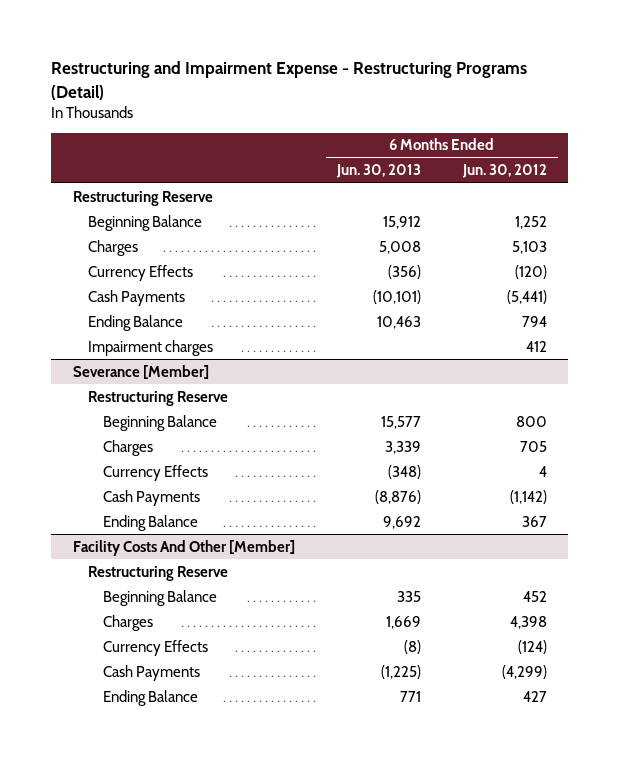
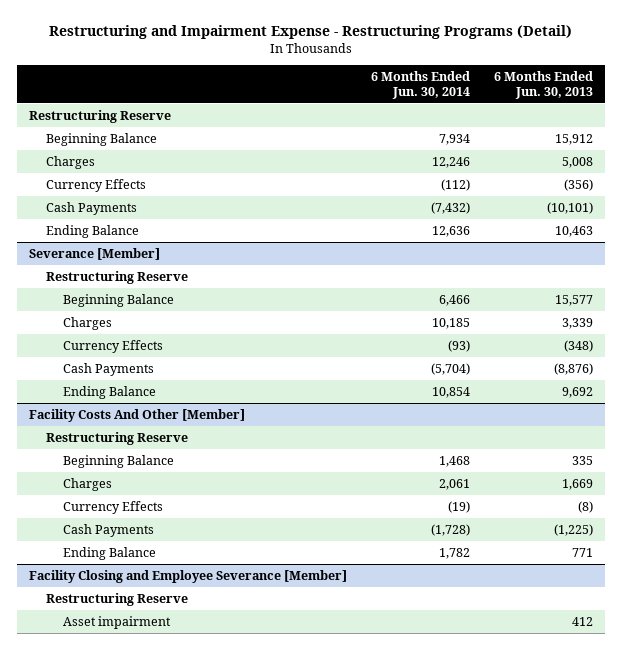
[462,164,548,179] Jun. 30, 2012 -> none
none -> [371,71,471,99] 6 Months Ended Jun. 30, 2014
[87,339,213,356] Impairment charges -> none
none -> [29,570,348,584] Facility Closing and Employee Severance [Member]
none -> [46,593,189,607] Restructuring Reserve
none -> [63,616,172,630] Asset impairment

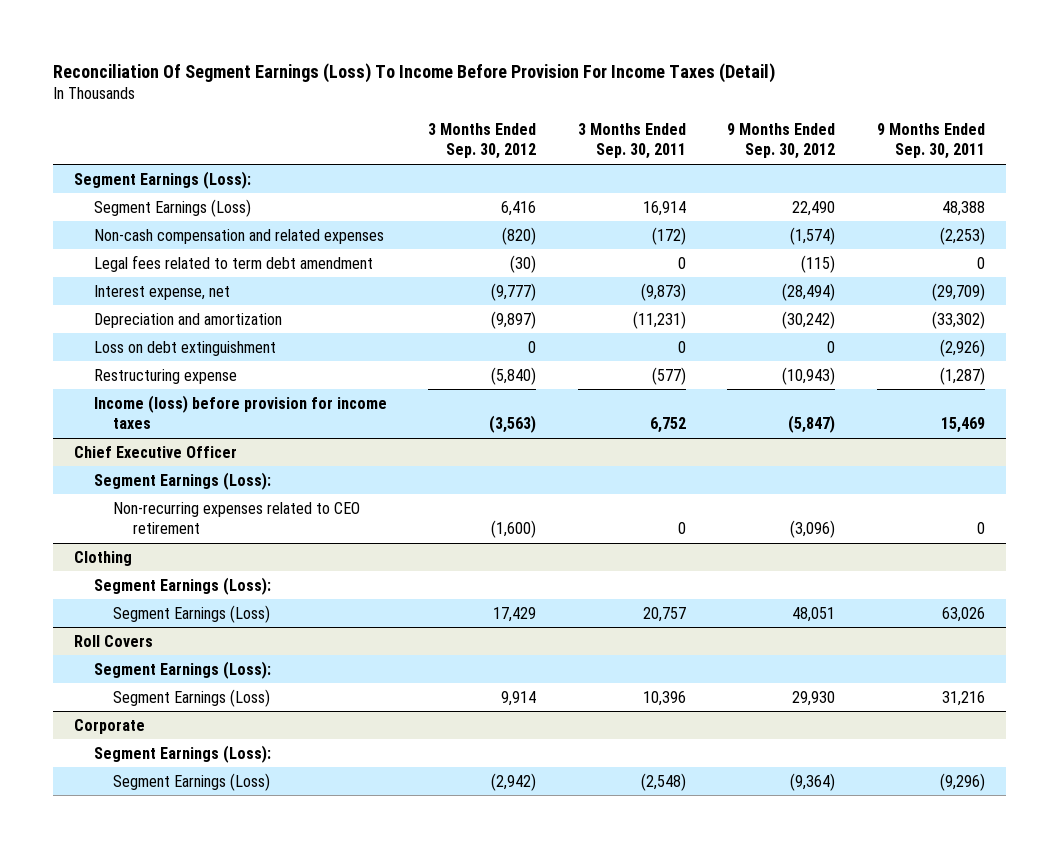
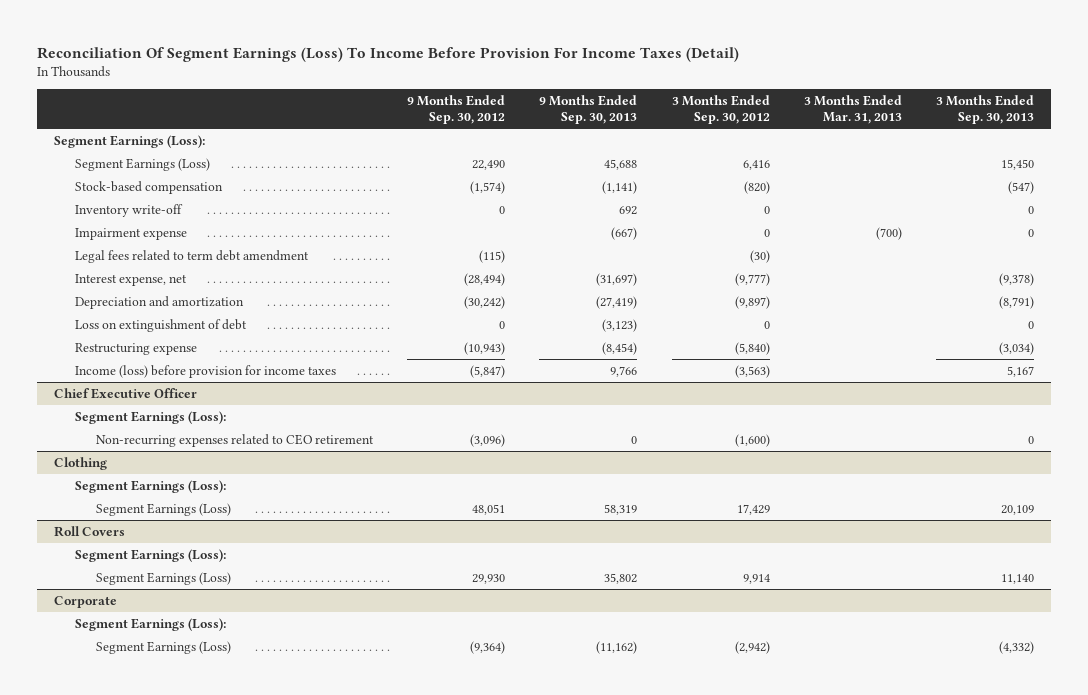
[577,123,686,160] 3 Months Ended Sep. 30, 2011 -> none
[876,123,985,160] 9 Months Ended Sep. 30, 2011 -> none
none -> [539,94,638,125] 9 Months Ended Sep. 30, 2013
none -> [803,94,902,125] 3 Months Ended Mar. 31, 2013
none -> [936,94,1035,125] 3 Months Ended Sep. 30, 2013
[93,228,384,244] Non-cash compensation and related expenses -> [75,180,224,194] Stock-based compensation
none -> [75,203,184,217] Inventory write-off
none -> [75,227,188,240] Impairment expense
[93,340,276,356] Loss on debt extinguishment -> [75,318,248,332] Loss on extinguishment of debt

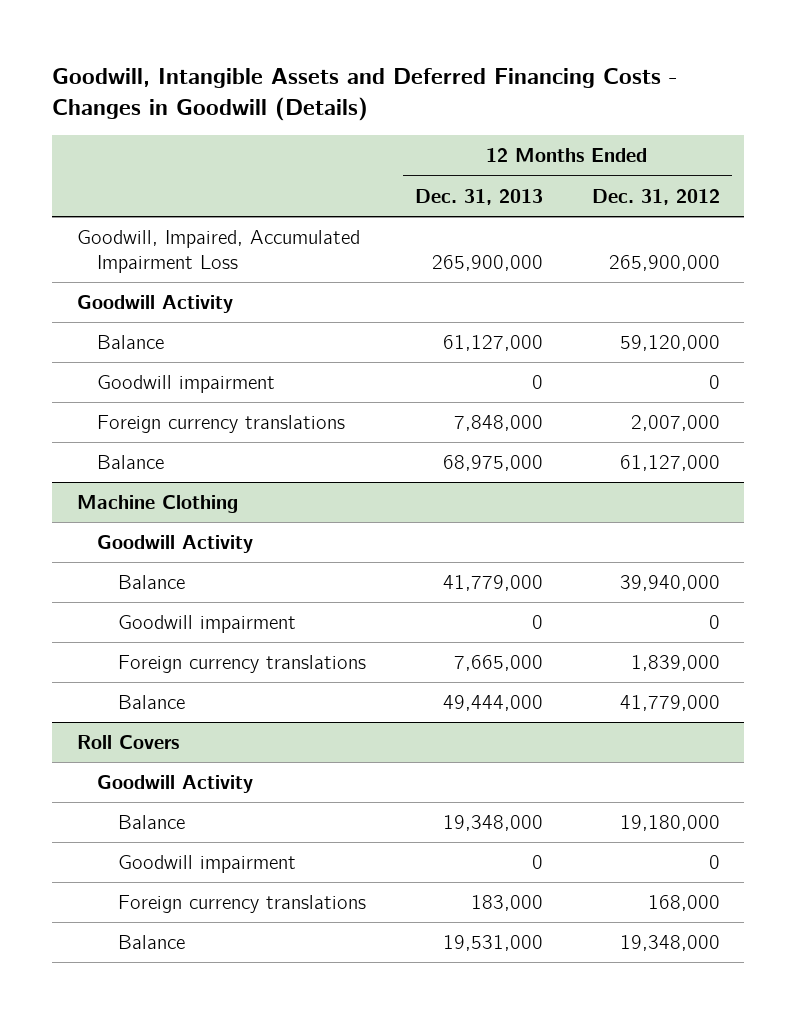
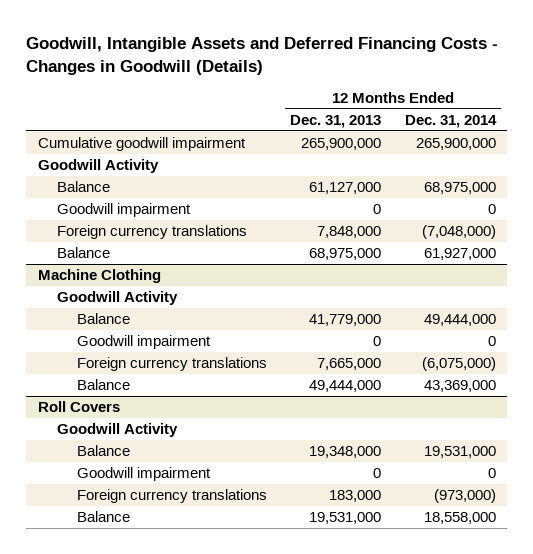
[591,188,720,205] Dec. 31, 2012 -> none
none -> [404,114,497,128] Dec. 31, 2014
[76,230,360,274] Goodwill, Impaired, Accumulated Impairment Loss -> [37,137,246,152] Cumulative goodwill impairment

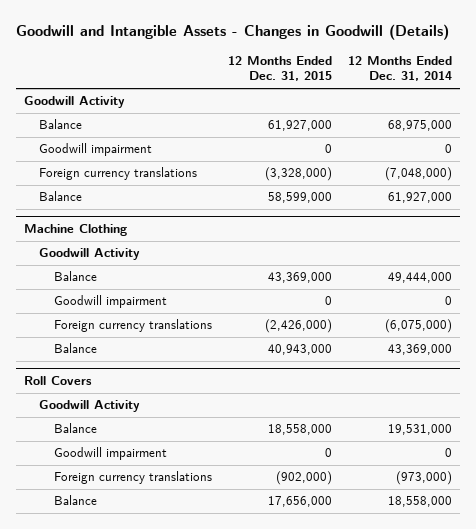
[26,36,499,75] Goodwill, Intangible Assets and Deferred Financing Costs - Changes in Goodwill (Details) -> [15,23,449,40] Goodwill and Intangible Assets - Changes in Goodwill (Details)
[290,114,382,128] Dec. 31, 2013 -> none
none -> [228,55,333,82] 12 Months Ended Dec. 31, 2015
[37,137,246,152] Cumulative goodwill impairment -> none

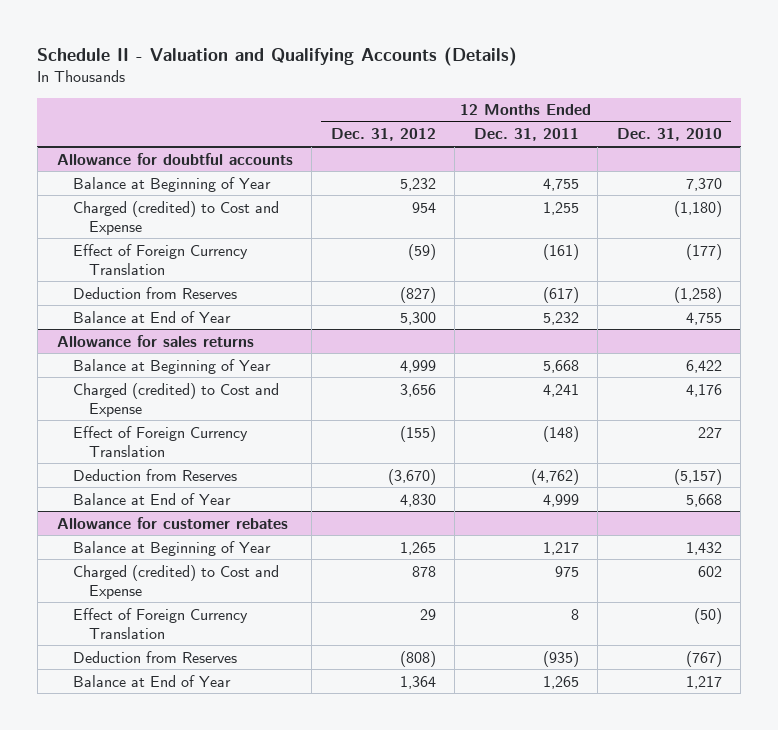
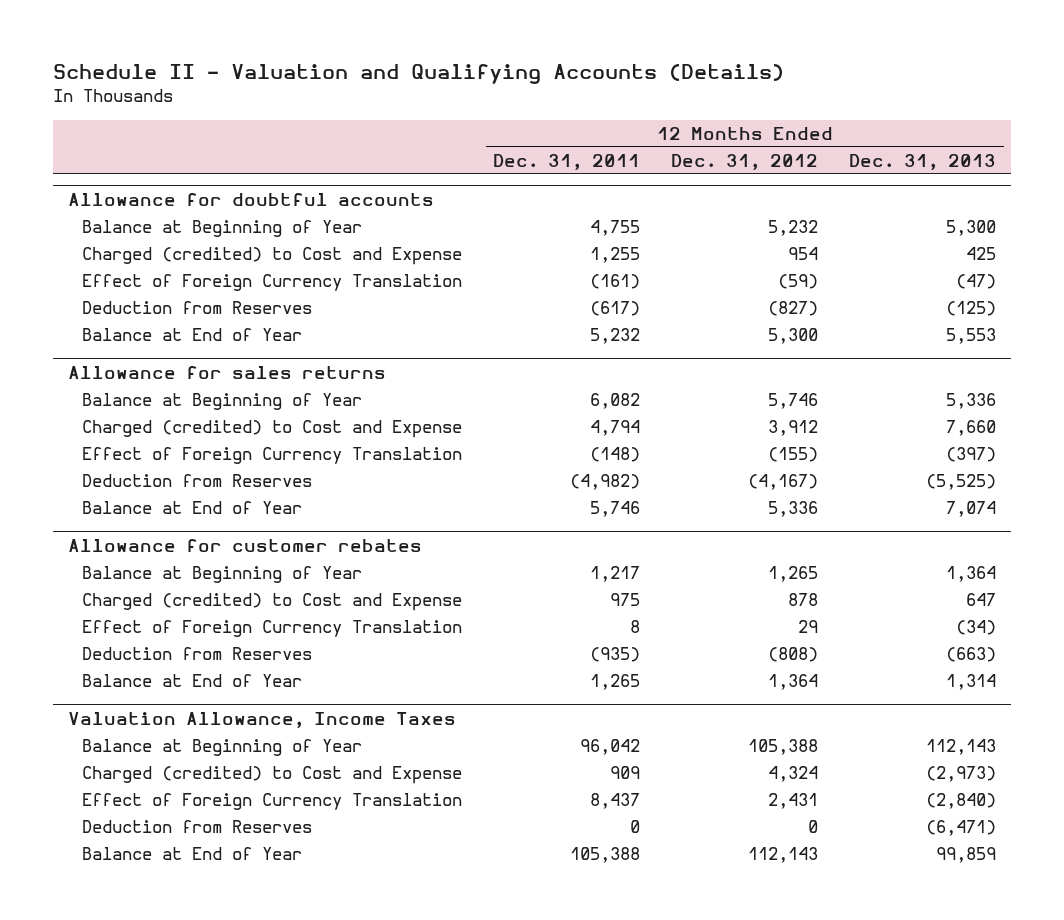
[616,128,722,142] Dec. 31, 2010 -> none
none -> [849,153,997,170] Dec. 31, 2013
[399,359,436,373] 4,999 -> [768,393,819,410] 5,746
[542,359,579,373] 5,668 -> [590,393,641,410] 6,082
[399,383,436,397] 3,656 -> [768,420,819,437] 3,912
[542,383,579,397] 4,241 -> [590,420,641,437] 4,794
[387,468,436,485] (3,670) -> [748,474,819,491] (4,167)
[530,468,579,485] (4,762) -> [570,474,641,491] (4,982)
[399,493,436,507] 4,830 -> [768,501,819,518] 5,336
[542,493,579,507] 4,999 -> [590,501,641,518] 5,746
none -> [68,711,457,728] Valuation Allowance, Income Taxes
none -> [82,739,363,757] Balance at Beginning of Year
none -> [82,766,463,785] Charged (credited) to Cost and Expense
none -> [82,793,463,811] Effect of Foreign Currency Translation
none -> [82,820,313,834] Deduction from Reserves
none -> [82,847,303,861] Balance at End of Year

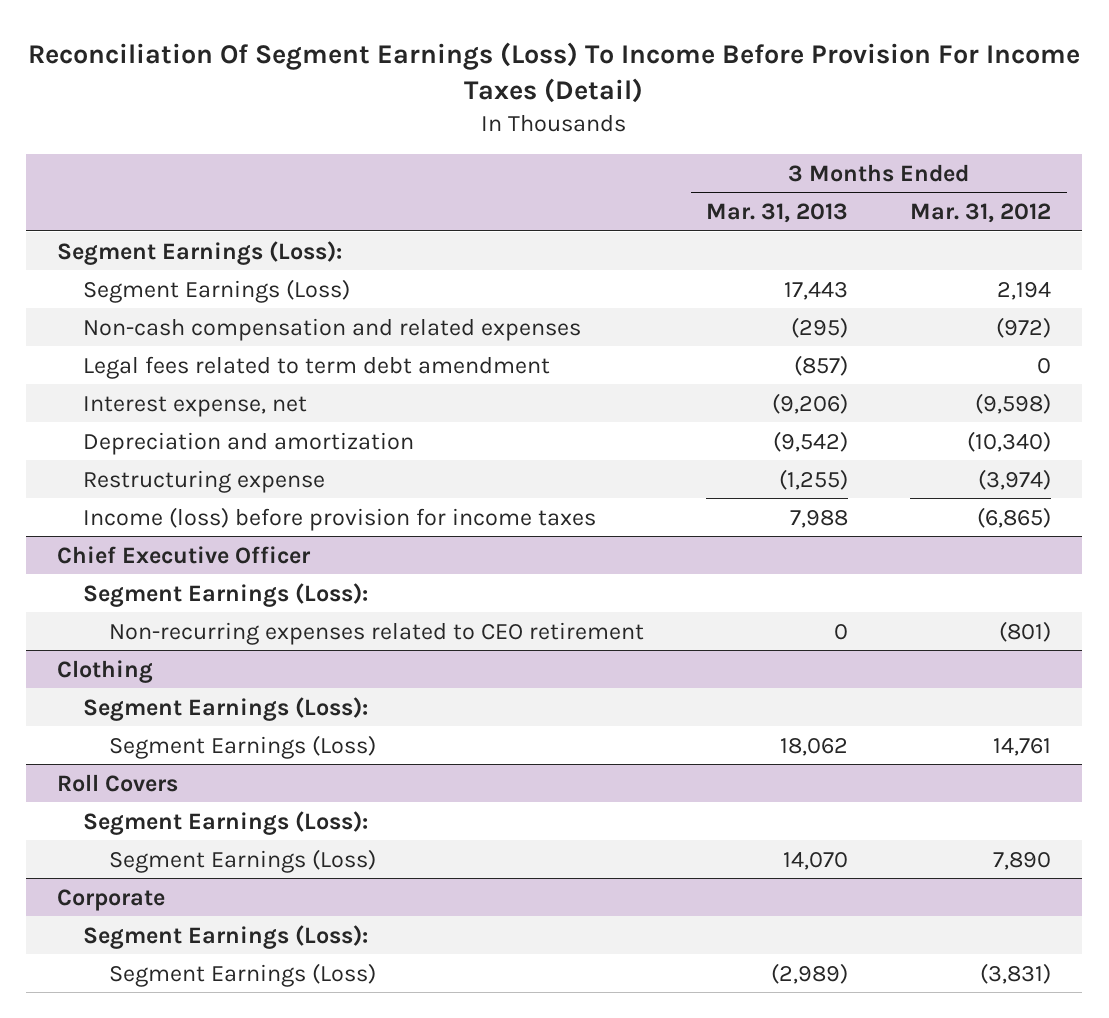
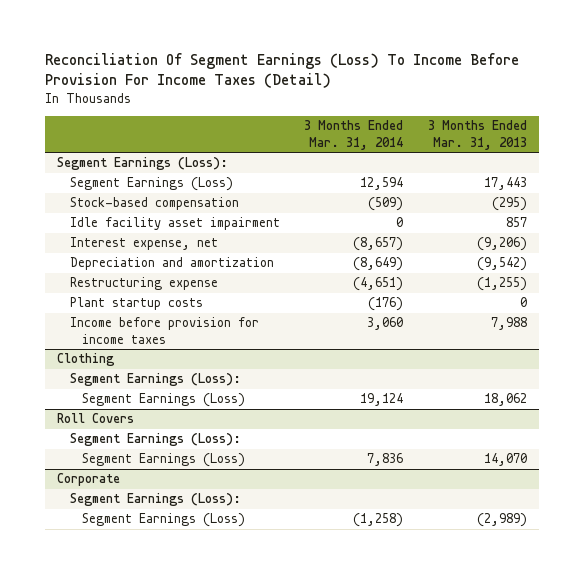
[910,203,1052,224] Mar. 31, 2012 -> none
none -> [304,120,404,150] 3 Months Ended Mar. 31, 2014
[83,355,551,379] Legal fees related to term debt amendment -> none
[83,317,582,341] Non-cash compensation and related expenses -> [69,197,239,211] Stock-based compensation
none -> [69,217,280,231] Idle facility asset impairment
[57,545,312,564] Chief Executive Officer -> none
[83,582,369,607] Segment Earnings (Loss): -> none
[109,621,645,645] Non-recurring expenses related to CEO retirement -> none
none -> [69,297,203,311] Plant startup costs
[83,506,597,531] Income (loss) before provision for income taxes -> [69,317,259,344] Income before provision for income taxes

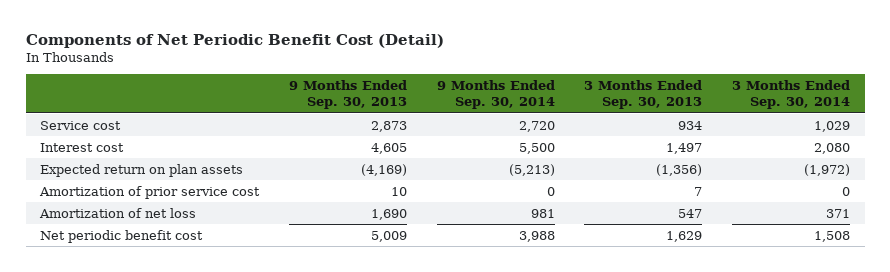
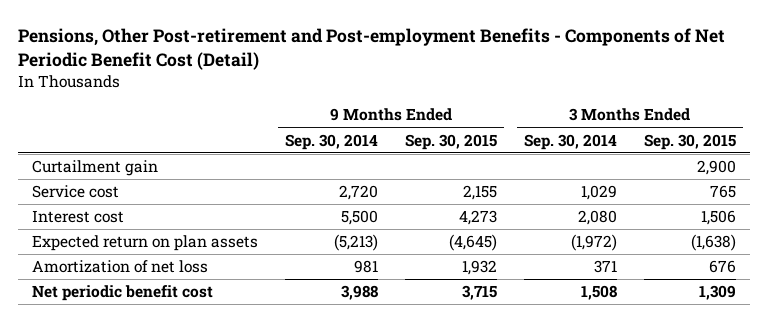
[25,34,444,49] Components of Net Periodic Benefit Cost (Detail) -> [18,28,726,71] Pensions, Other Post-retirement and Post-employment Benefits - Components of Net Periodic Benefit Cost (Detail)
[289,80,408,110] 9 Months Ended Sep. 30, 2013 -> none
[584,80,703,110] 3 Months Ended Sep. 30, 2013 -> none
none -> [404,133,497,150] Sep. 30, 2015
none -> [644,133,737,150] Sep. 30, 2015
none -> [31,160,158,177] Curtailment gain
[39,185,261,199] Amortization of prior service cost -> none

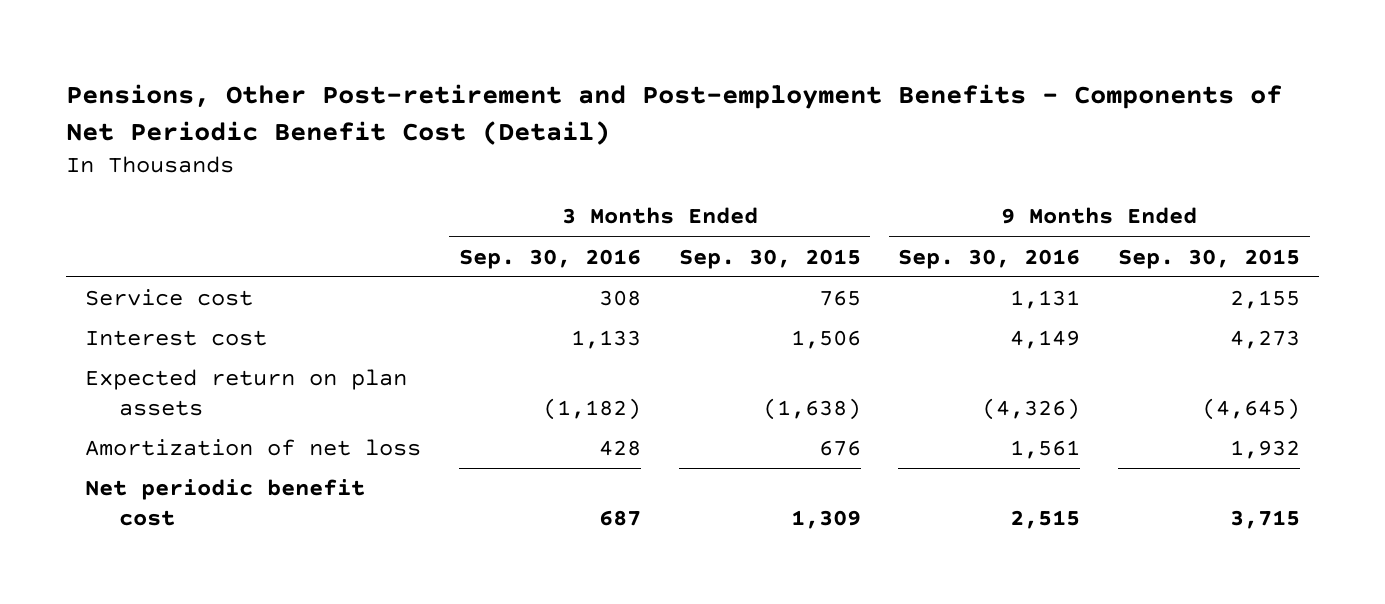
[284,133,378,150] Sep. 30, 2014 -> none
[524,133,618,150] Sep. 30, 2014 -> none
none -> [458,248,641,269] Sep. 30, 2016
none -> [898,248,1081,269] Sep. 30, 2016
[31,160,158,177] Curtailment gain -> none

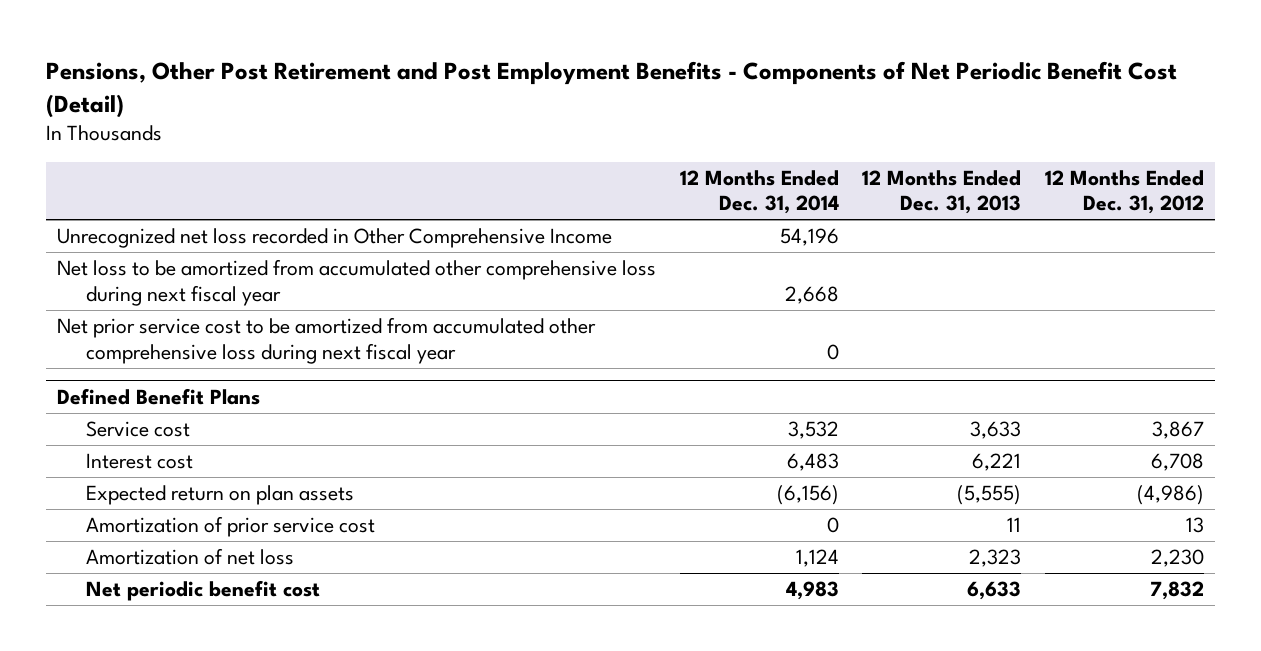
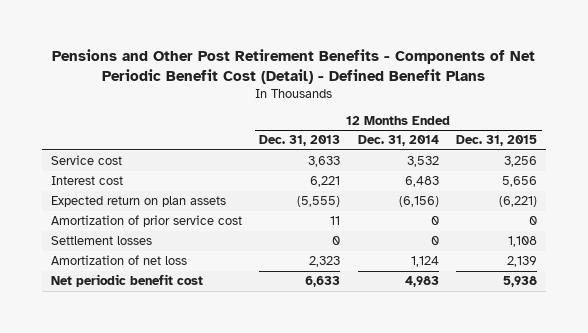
[45,60,1177,118] Pensions, Other Post Retirement and Post Employment Benefits - Components of Net Periodic Benefit Cost (Detail) -> [51,49,535,84] Pensions and Other Post Retirement Benefits - Components of Net Periodic Benefit Cost (Detail) - Defined Benefit Plans
[1044,169,1204,215] 12 Months Ended Dec. 31, 2012 -> none
none -> [456,135,538,147] Dec. 31, 2015
[57,228,613,249] Unrecognized net loss recorded in Other Comprehensive Income -> none
[57,259,657,306] Net loss to be amortized from accumulated other comprehensive loss during next fiscal year -> none
[57,317,597,364] Net prior service cost to be amortized from accumulated other comprehensive loss during next fiscal year -> none
[57,387,261,405] Defined Benefit Plans -> none
none -> [50,236,152,246] Settlement losses

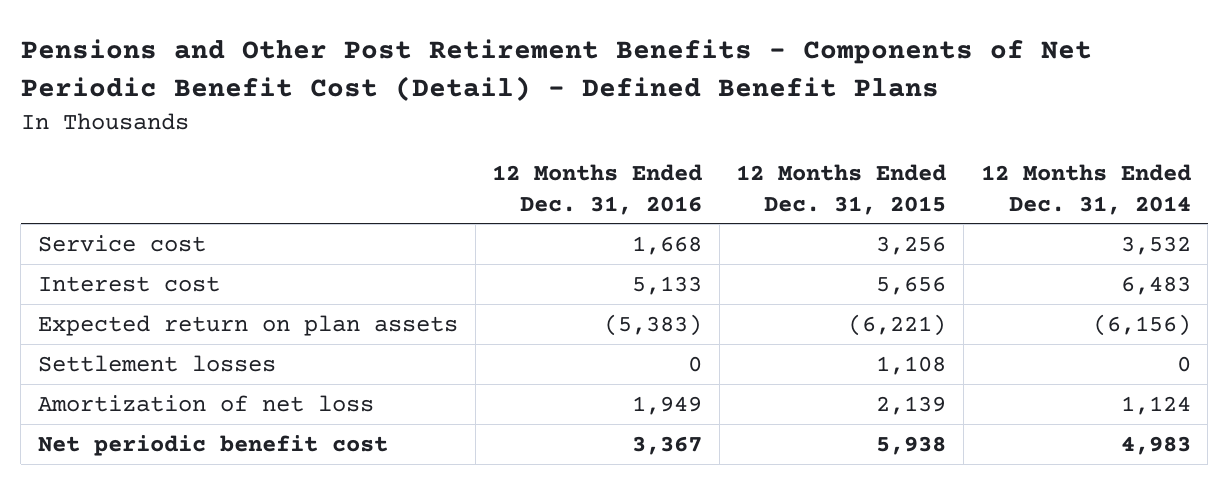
[259,135,341,147] Dec. 31, 2013 -> none
none -> [492,163,703,215] 12 Months Ended Dec. 31, 2016
[50,215,242,228] Amortization of prior service cost -> none

